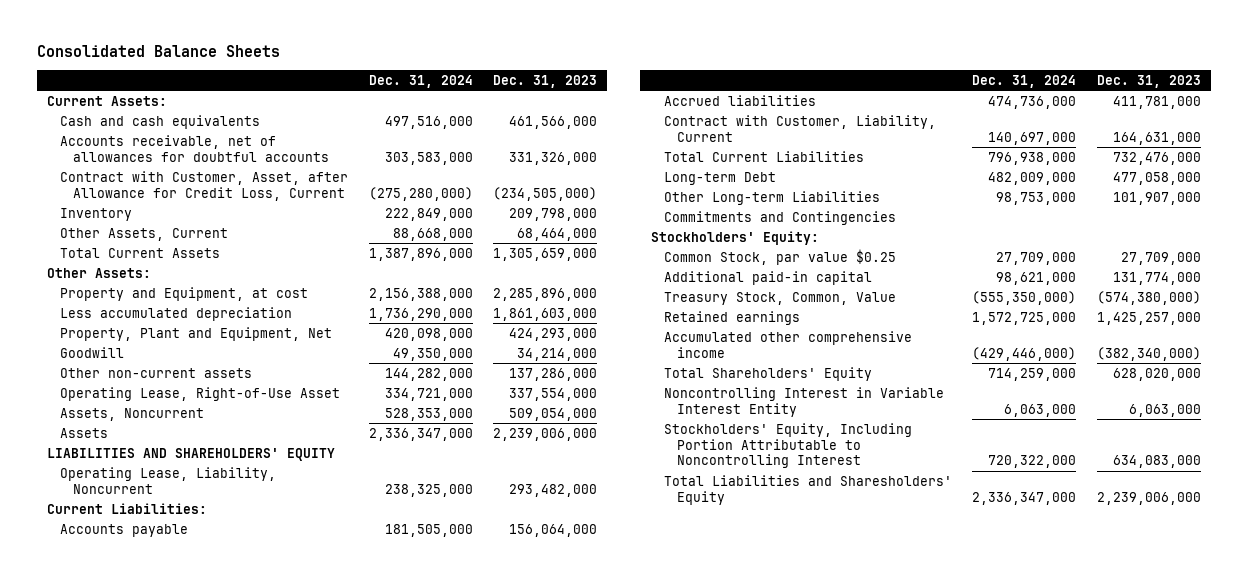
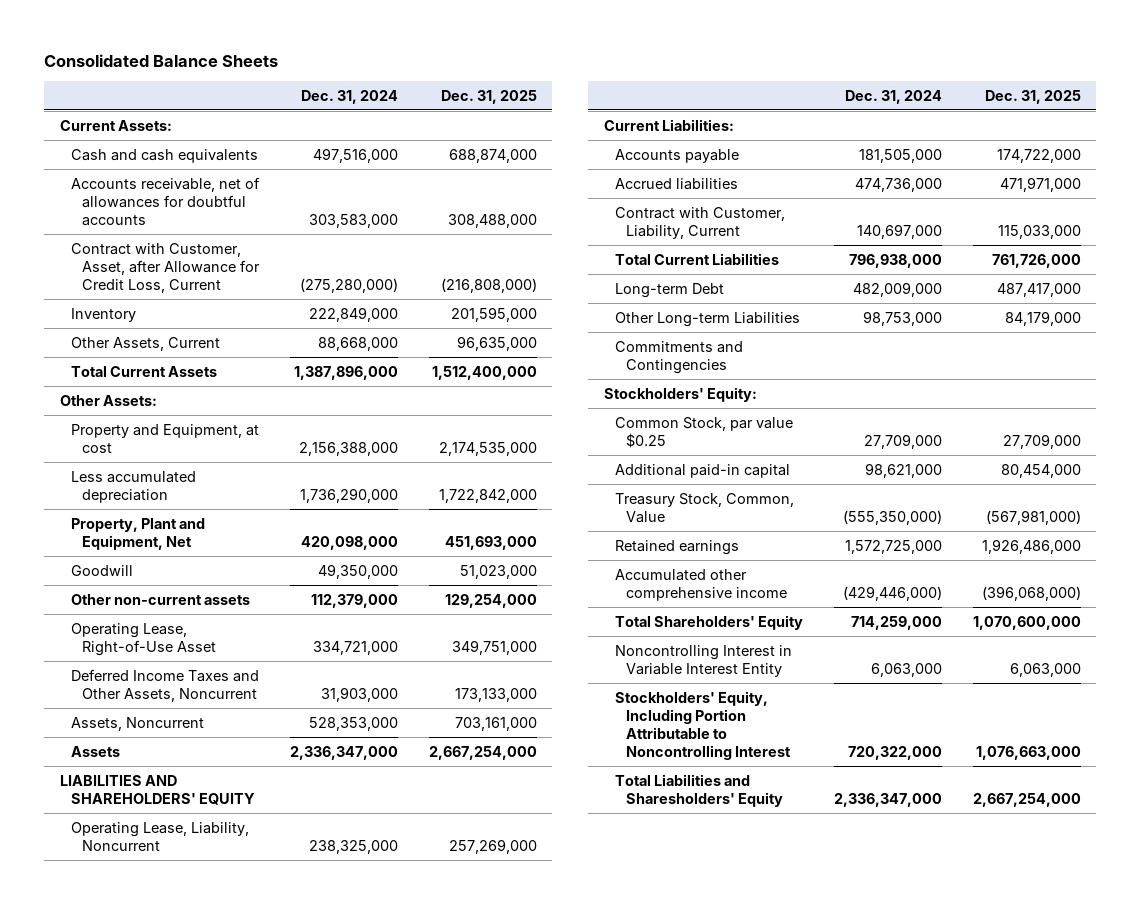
[493,75,598,89] Dec. 31, 2023 -> none
none -> [440,89,537,104] Dec. 31, 2025
[384,367,473,381] 144,282,000 -> [311,593,399,608] 112,379,000
none -> [71,668,260,702] Deferred Income Taxes and Other Assets, Noncurrent

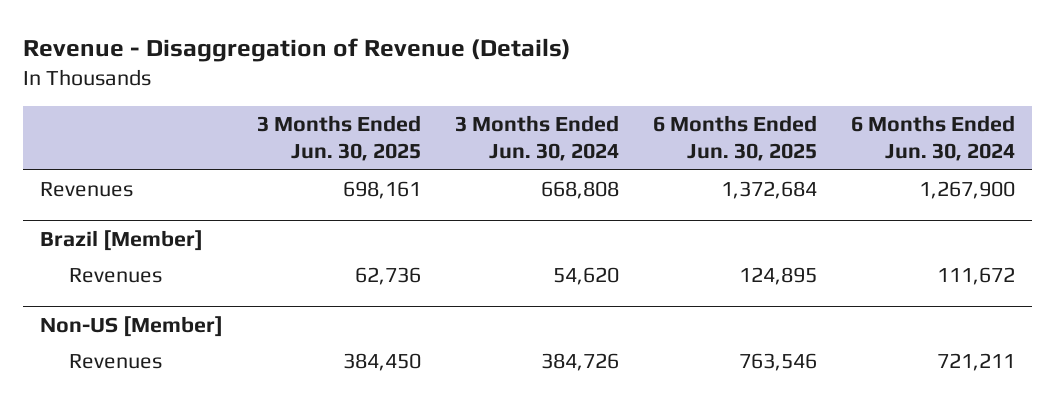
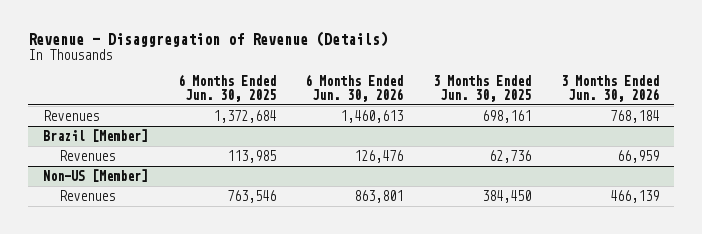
[455,115,620,162] 3 Months Ended Jun. 30, 2024 -> none
[851,115,1016,162] 6 Months Ended Jun. 30, 2024 -> none
none -> [305,73,404,102] 6 Months Ended Jun. 30, 2026
none -> [561,74,660,102] 3 Months Ended Jun. 30, 2026
[739,267,818,286] 124,895 -> [226,149,276,163] 113,985

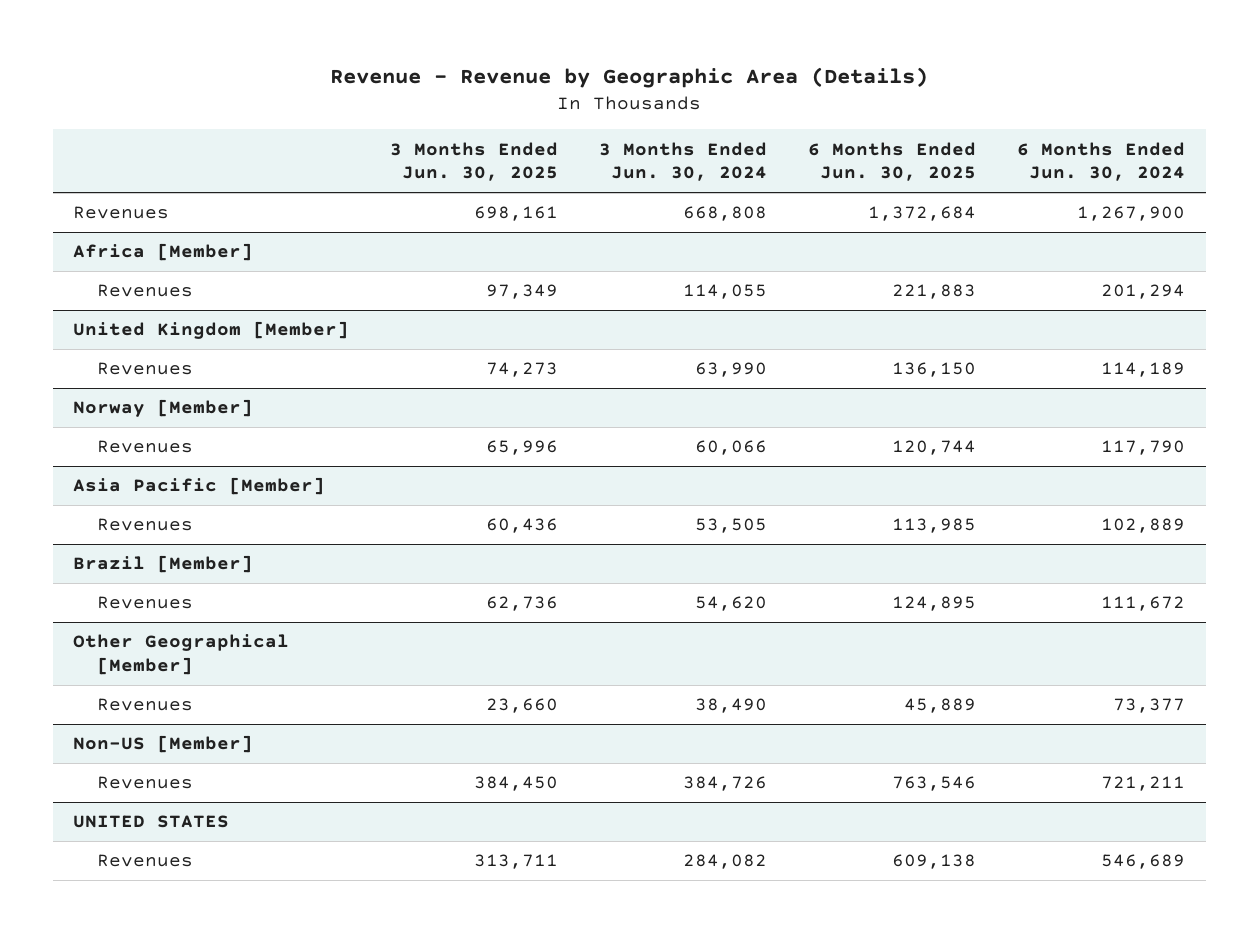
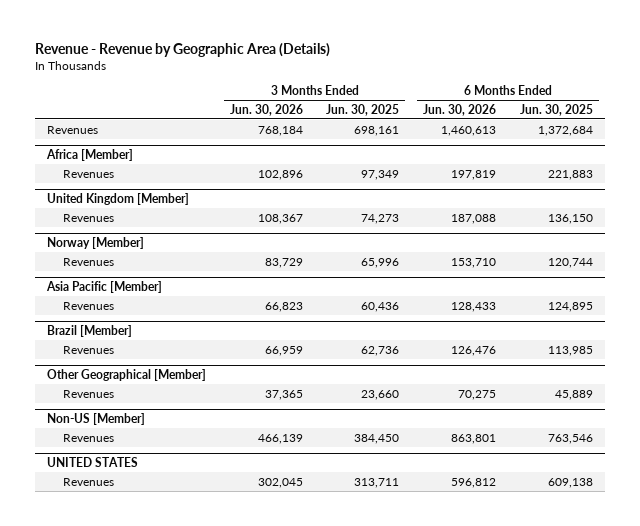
[599,141,768,182] 3 Months Ended Jun. 30, 2024 -> none
[1017,141,1186,182] 6 Months Ended Jun. 30, 2024 -> none
none -> [229,103,303,116] Jun. 30, 2026
none -> [423,103,497,116] Jun. 30, 2026
[892,518,977,534] 113,985 -> [547,301,593,312] 124,895
[892,596,977,612] 124,895 -> [547,345,593,356] 113,985

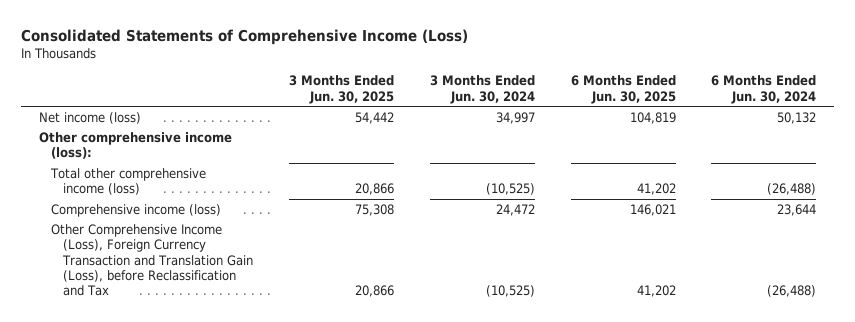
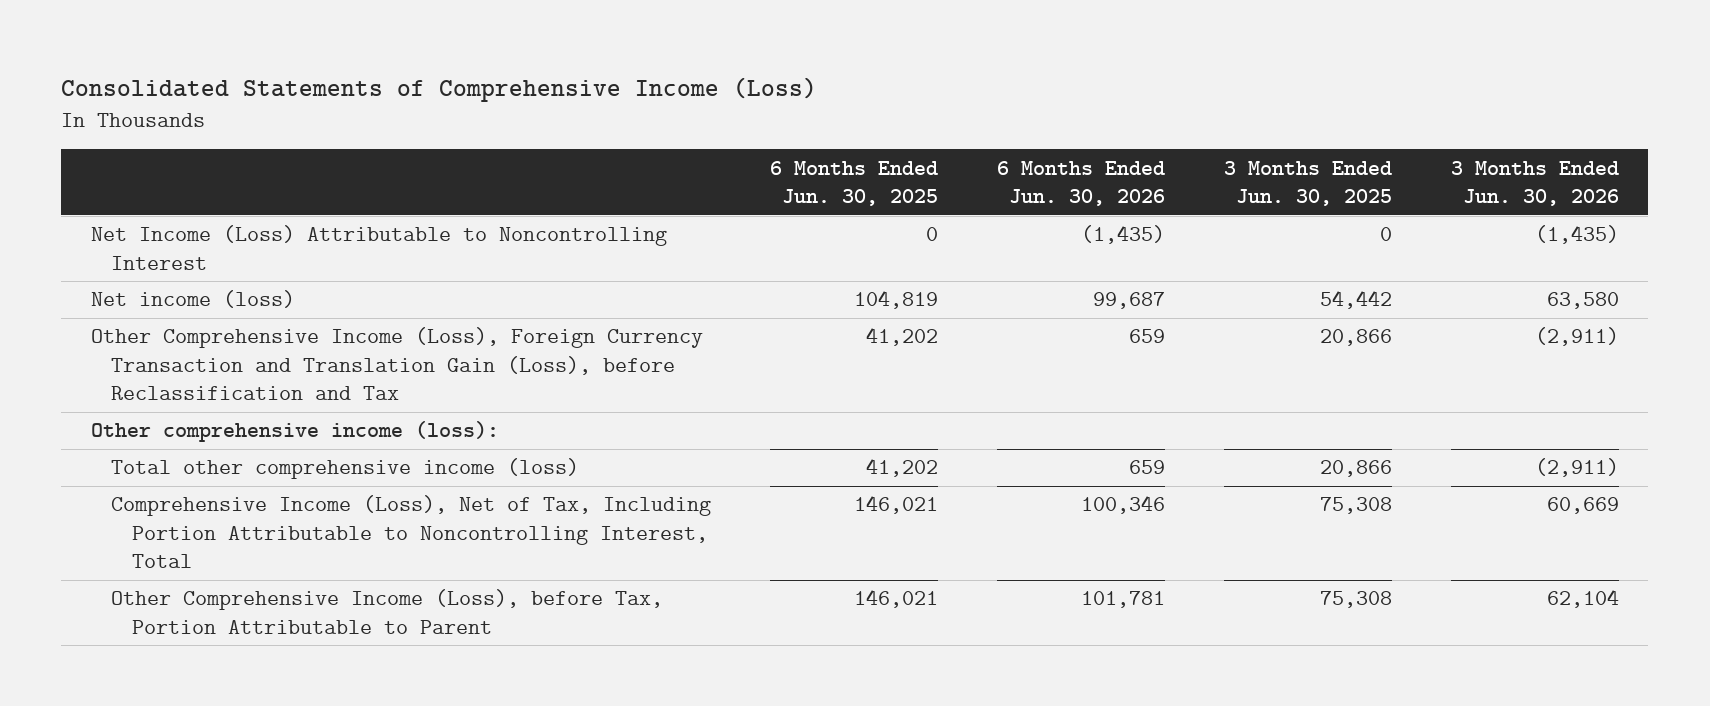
[429,75,535,104] 3 Months Ended Jun. 30, 2024 -> none
[711,75,817,104] 6 Months Ended Jun. 30, 2024 -> none
none -> [997,160,1166,207] 6 Months Ended Jun. 30, 2026
none -> [1450,160,1619,207] 3 Months Ended Jun. 30, 2026
none -> [90,225,667,270] Net Income (Loss) Attributable to Noncontrolling Interest
[50,223,254,297] Other Comprehensive Income (Loss), Foreign Currency Transaction and Translation Gain (Loss), before Reclassification and Tax -> [90,327,703,401] Other Comprehensive Income (Loss), Foreign Currency Transaction and Translation Gain (Loss), before Reclassification and Tax
[50,203,221,217] Comprehensive income (loss) -> [111,495,712,569] Comprehensive Income (Loss), Net of Tax, Including Portion Attributable to Noncontrolling Interest, Total
none -> [111,589,664,634] Other Comprehensive Income (Loss), before Tax, Portion Attributable to Parent

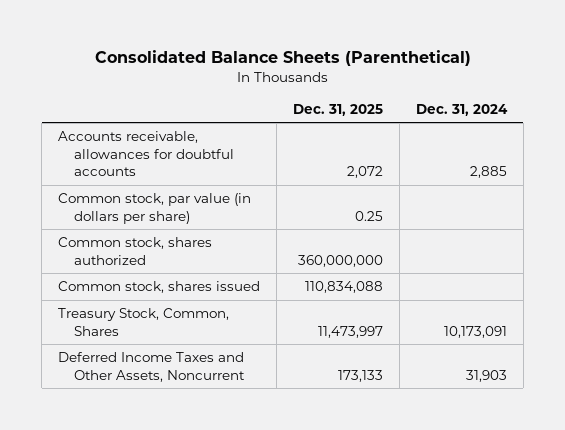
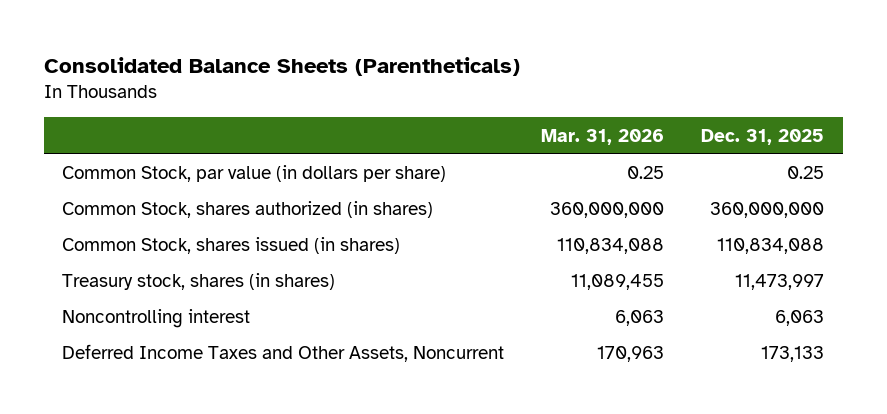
[94,50,471,67] Consolidated Balance Sheets (Parenthetical) -> [44,57,521,77] Consolidated Balance Sheets (Parentheticals)
[415,103,508,116] Dec. 31, 2024 -> none
none -> [541,128,665,145] Mar. 31, 2026
[58,131,235,176] Accounts receivable, allowances for doubtful accounts -> none
[58,193,252,224] Common stock, par value (in dollars per share) -> [62,164,447,182] Common Stock, par value (in dollars per share)
[58,237,213,265] Common stock, shares authorized -> [62,200,434,218] Common Stock, shares authorized (in shares)
[58,281,261,294] Common stock, shares issued -> [62,236,401,254] Common Stock, shares issued (in shares)
[58,308,230,336] Treasury Stock, Common, Shares -> [62,272,336,290] Treasury stock, shares (in shares)
none -> [62,308,251,328] Noncontrolling interest

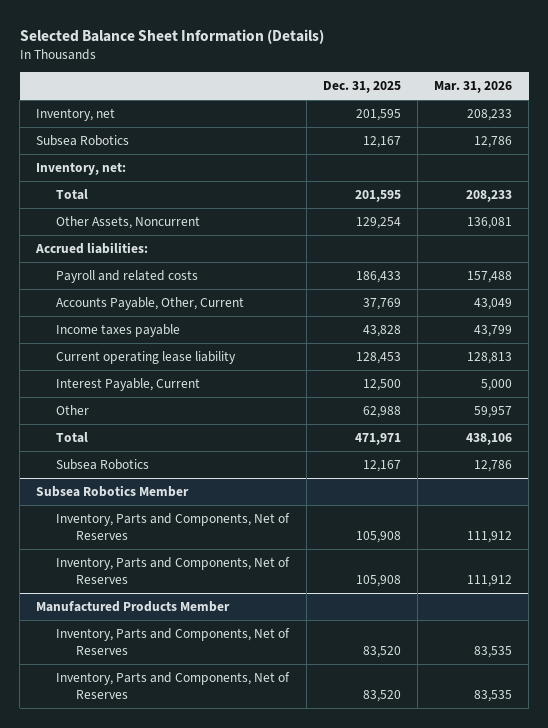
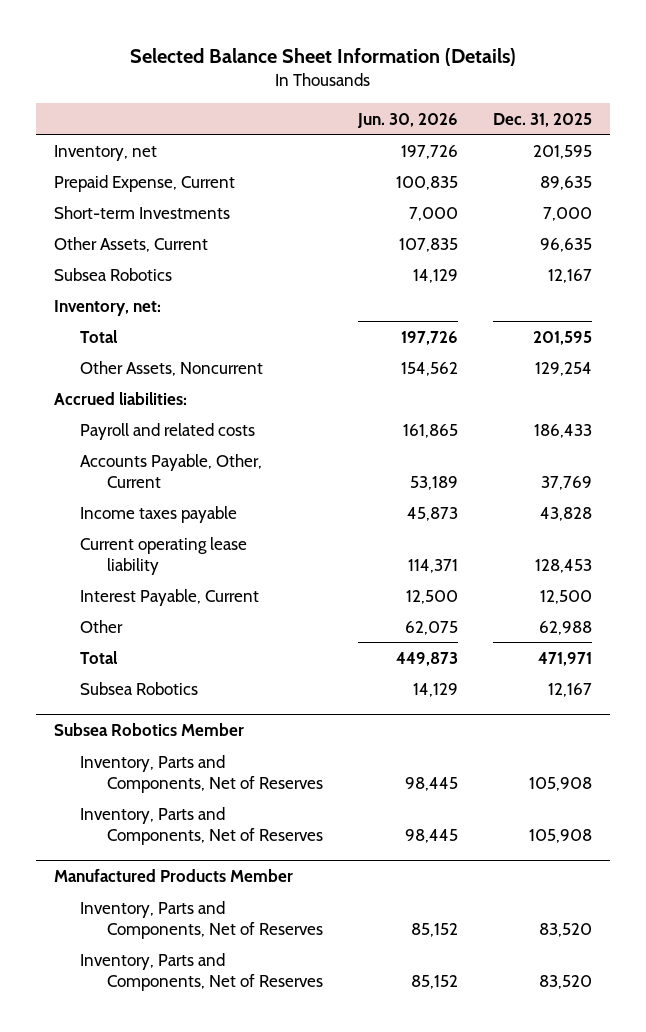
[434,81,513,94] Mar. 31, 2026 -> none
none -> [357,112,459,128] Jun. 30, 2026
none -> [53,174,235,192] Prepaid Expense, Current
none -> [53,205,230,219] Short-term Investments
none -> [53,236,208,252] Other Assets, Current

